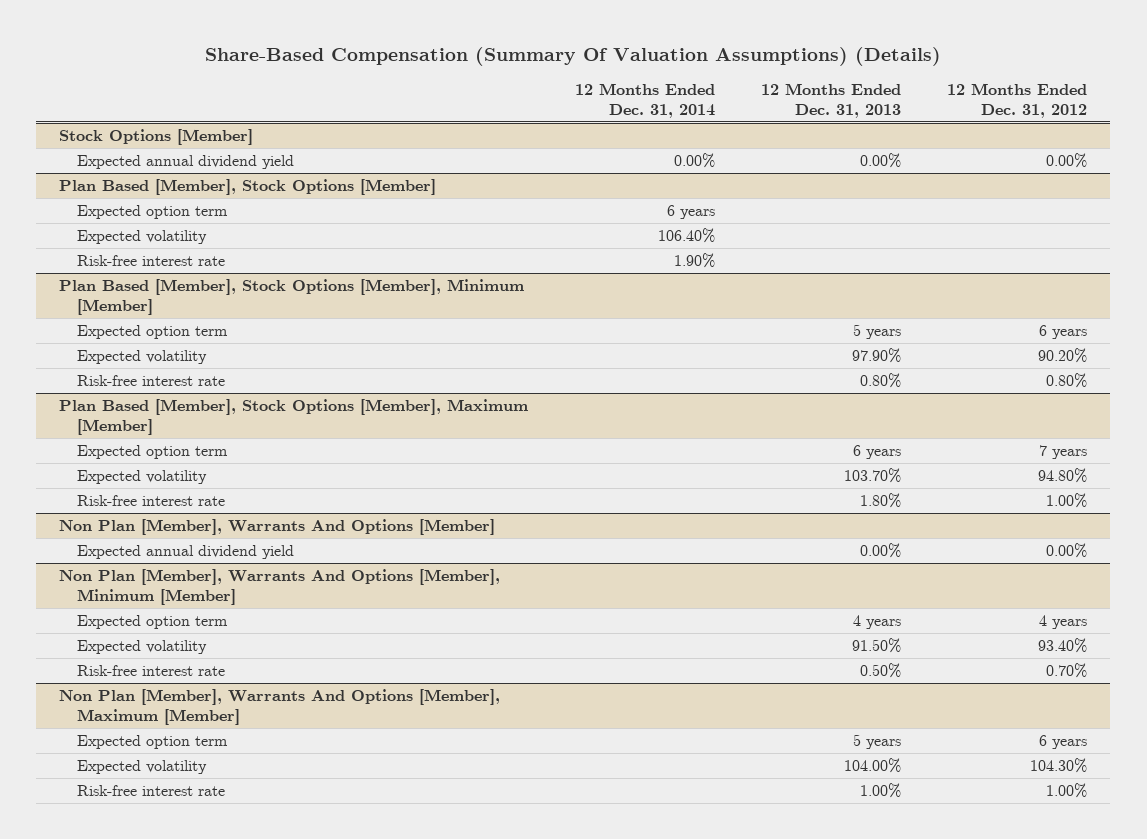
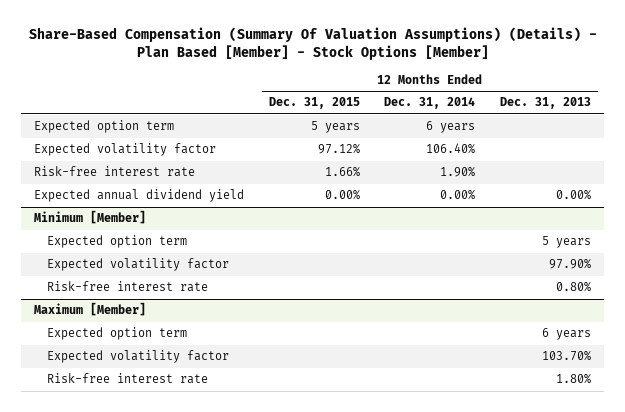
[205,46,942,66] Share-Based Compensation (Summary Of Valuation Assumptions) (Details) -> [28,27,597,60] Share-Based Compensation (Summary Of Valuation Assumptions) (Details) - Plan Based [Member] - Stock Options [Member]
[947,82,1088,119] 12 Months Ended Dec. 31, 2012 -> none
none -> [268,97,360,110] Dec. 31, 2015
[59,128,254,145] Stock Options [Member] -> none
[76,154,294,169] Expected annual dividend yield -> none
[59,178,437,195] Plan Based [Member], Stock Options [Member] -> none
[76,229,207,244] Expected volatility -> [33,143,216,157] Expected volatility factor
[59,278,525,316] Plan Based [Member], Stock Options [Member], Minimum [Member] -> none
none -> [33,189,244,203] Expected annual dividend yield
none -> [33,210,146,225] Minimum [Member]
[76,349,207,364] Expected volatility -> [47,258,230,272] Expected volatility factor
[59,398,529,436] Plan Based [Member], Stock Options [Member], Maximum [Member] -> none
none -> [33,302,146,317] Maximum [Member]
[76,469,207,484] Expected volatility -> [47,350,230,364] Expected volatility factor
[59,518,496,535] Non Plan [Member], Warrants And Options [Member] -> none
[76,544,294,559] Expected annual dividend yield -> none
[59,568,501,606] Non Plan [Member], Warrants And Options [Member], Minimum [Member] -> none
[76,614,228,629] Expected option term -> none
[76,639,207,654] Expected volatility -> none
[76,664,225,676] Risk-free interest rate -> none
[59,688,501,726] Non Plan [Member], Warrants And Options [Member], Maximum [Member] -> none
[76,734,228,749] Expected option term -> none
[76,759,207,774] Expected volatility -> none
[76,784,225,796] Risk-free interest rate -> none

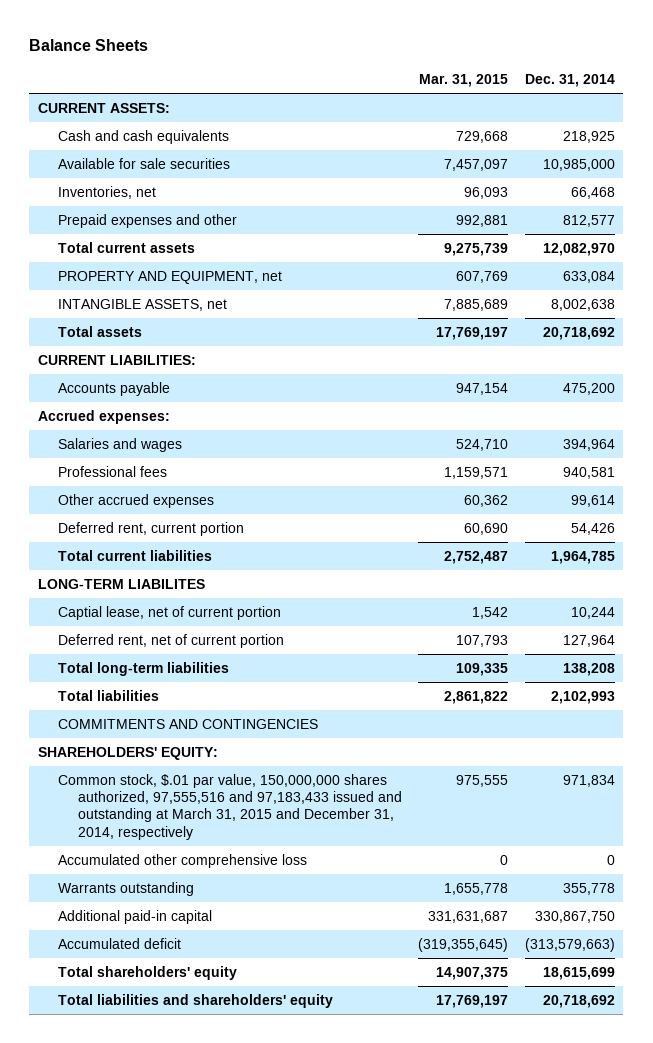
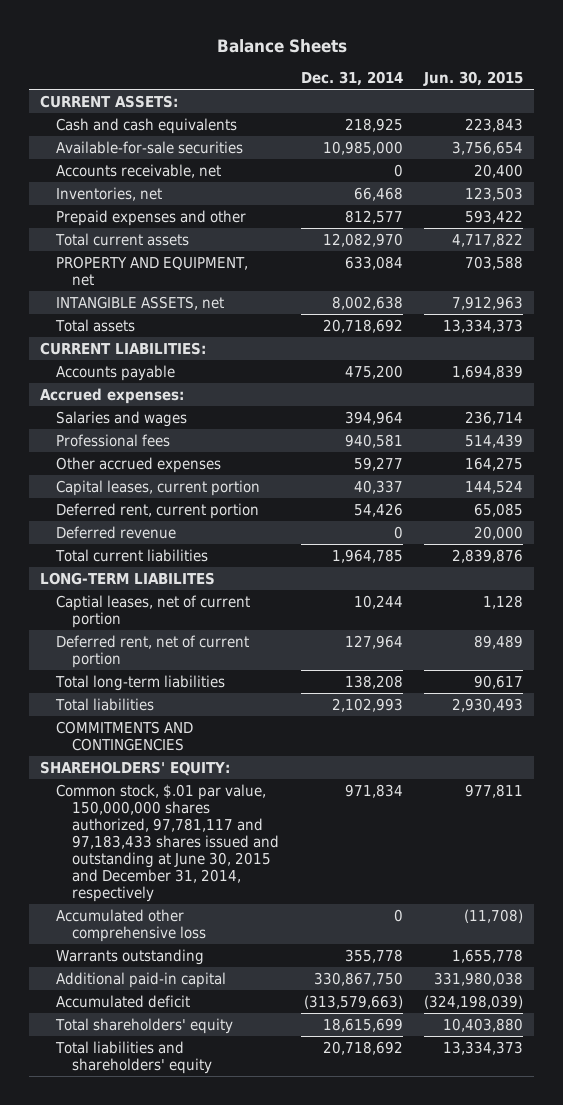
[419,74,509,88] Mar. 31, 2015 -> none
none -> [423,70,524,86] Jun. 30, 2015
[57,157,230,169] Available for sale securities -> [55,140,243,154] Available-for-sale securities
none -> [55,163,221,178] Accounts receivable, net
[570,494,615,507] 99,614 -> [353,456,403,471] 59,277
none -> [55,479,260,496] Capital leases, current portion
none -> [55,525,176,539] Deferred revenue
[57,605,281,620] Captial lease, net of current portion -> [55,594,250,628] Captial leases, net of current portion
[57,773,402,840] Common stock, $.01 par value, 150,000,000 shares authorized, 97,555,516 and 97,183,433 issued and outstanding at March 31, 2015 and December 31, 2014, respectively -> [55,783,279,902] Common stock, $.01 par value, 150,000,000 shares authorized, 97,781,117 and 97,183,433 shares issued and outstanding at June 30, 2015 and December 31, 2014, respectively

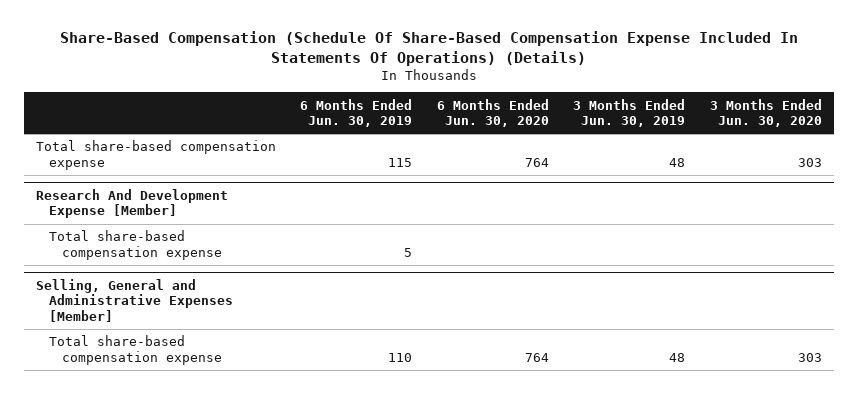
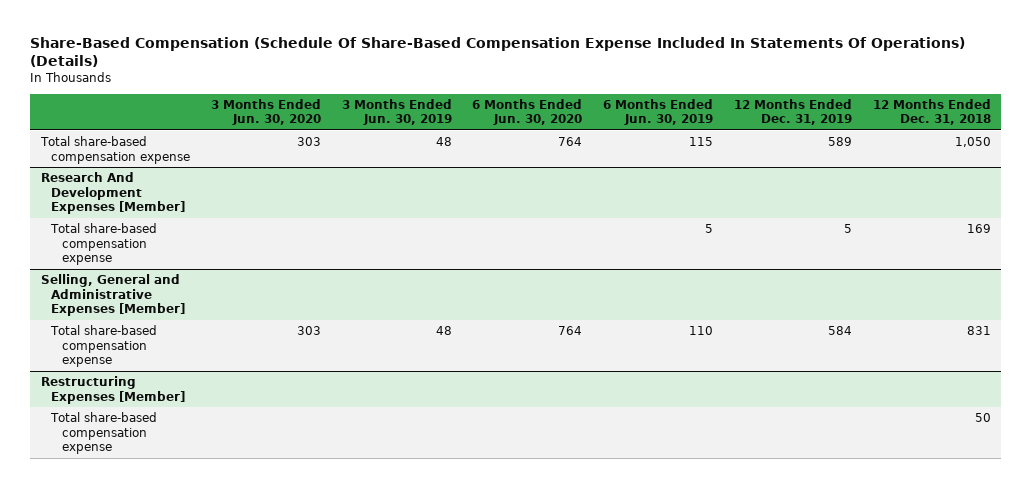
none -> [733,98,852,126] 12 Months Ended Dec. 31, 2019
none -> [872,98,991,126] 12 Months Ended Dec. 31, 2018
[35,189,228,219] Research And Development Expense [Member] -> [40,172,186,215] Research And Development Expenses [Member]
none -> [40,376,186,404] Restructuring Expenses [Member]
none -> [50,412,158,455] Total share-based compensation expense

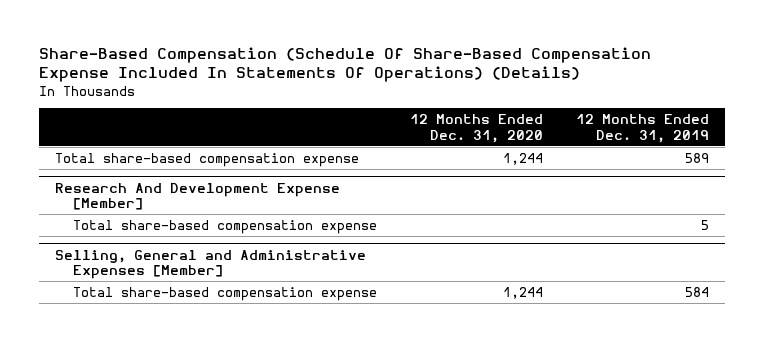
[210,98,321,126] 3 Months Ended Jun. 30, 2020 -> none
[341,98,452,126] 3 Months Ended Jun. 30, 2019 -> none
[472,98,583,126] 6 Months Ended Jun. 30, 2020 -> none
[603,98,714,126] 6 Months Ended Jun. 30, 2019 -> none
[872,98,991,126] 12 Months Ended Dec. 31, 2018 -> none
none -> [409,114,543,143] 12 Months Ended Dec. 31, 2020
[40,172,186,215] Research And Development Expenses [Member] -> [55,182,341,210] Research And Development Expense [Member]
[40,376,186,404] Restructuring Expenses [Member] -> none
[50,412,158,455] Total share-based compensation expense -> none

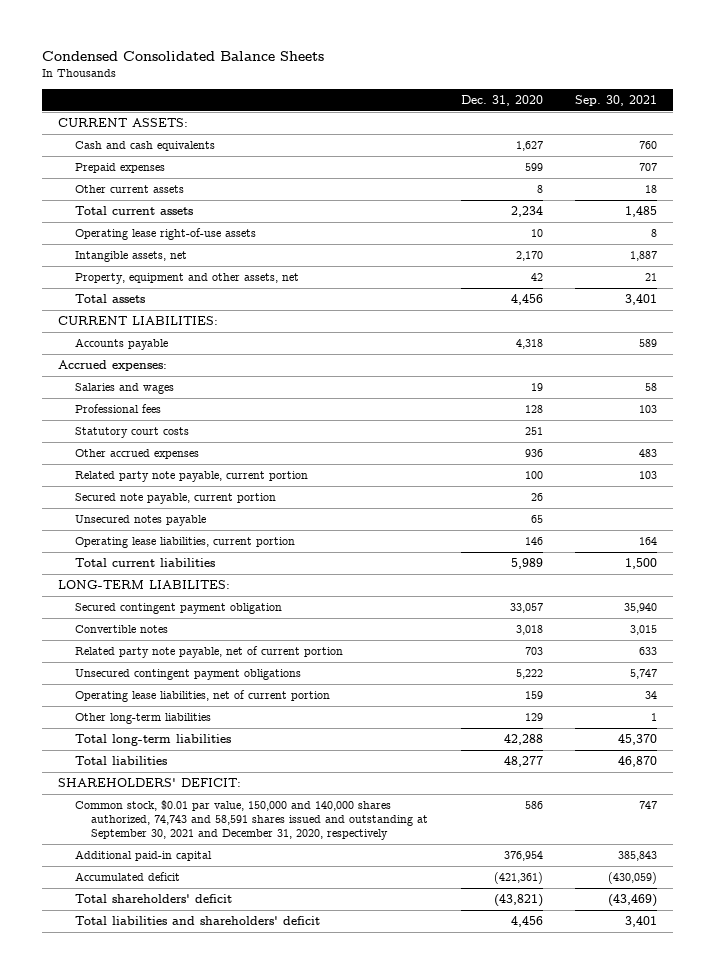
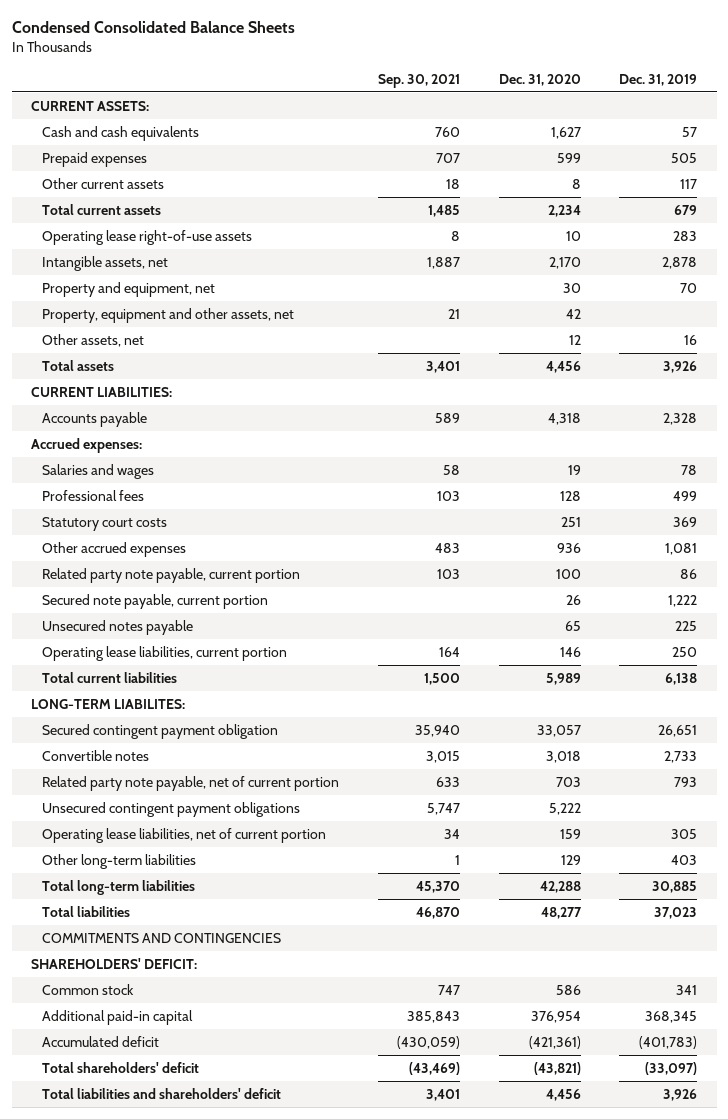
none -> [619,73,698,86] Dec. 31, 2019
none -> [41,281,215,297] Property and equipment, net
none -> [41,333,144,347] Other assets, net
none -> [41,932,281,943] COMMITMENTS AND CONTINGENCIES
[74,799,429,840] Common stock, $0.01 par value, 150,000 and 140,000 shares authorized, 74,743 and 58,591 shares issued and outstanding at September 30, 2021 and December 31, 2020, respectively -> [41,983,134,995] Common stock

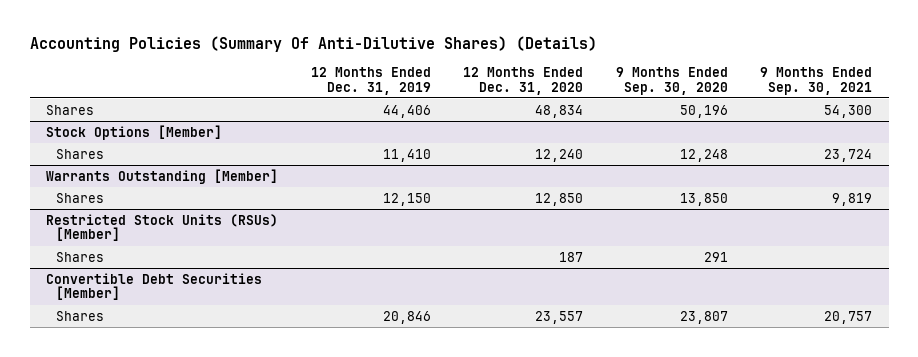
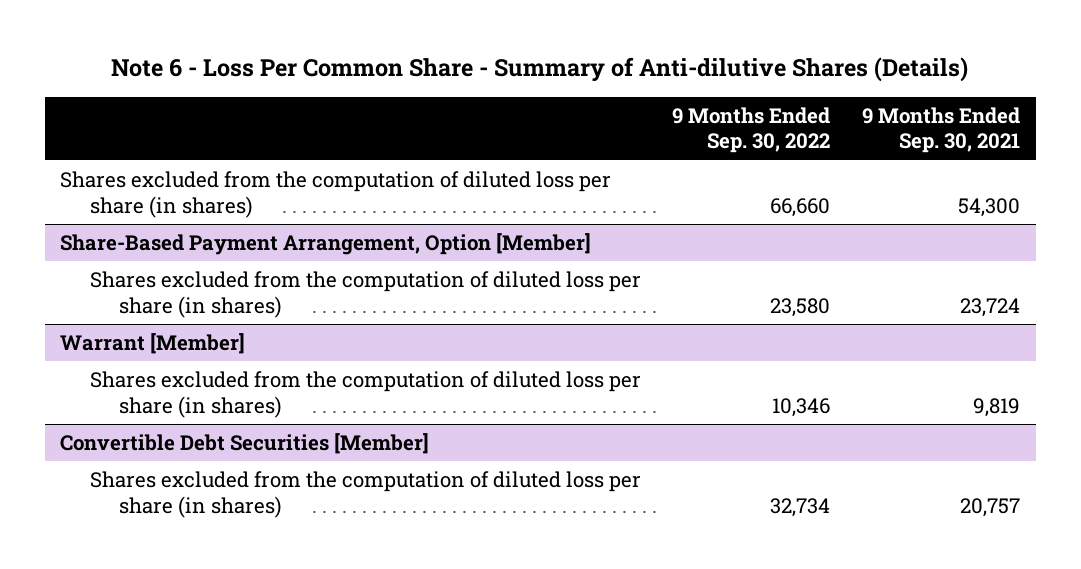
[29,35,597,52] Accounting Policies (Summary Of Anti-Dilutive Shares) (Details) -> [111,57,969,83] Note 6 - Loss Per Common Share - Summary of Anti-dilutive Shares (Details)
[310,66,431,95] 12 Months Ended Dec. 31, 2019 -> none
[463,66,584,95] 12 Months Ended Dec. 31, 2020 -> none
[615,66,728,95] 9 Months Ended Sep. 30, 2020 -> none
none -> [672,106,831,154] 9 Months Ended Sep. 30, 2022
[45,213,278,242] Restricted Stock Units (RSUs) [Member] -> none
[56,251,105,262] Shares -> none
[45,104,94,115] Shares -> [60,171,612,218] Shares excluded from the computation of diluted loss per share (in shares)
[45,124,222,140] Stock Options [Member] -> [60,233,592,256] Share-Based Payment Arrangement, Option [Member]
[56,148,105,159] Shares -> [89,271,641,318] Shares excluded from the computation of diluted loss per share (in shares)
[45,168,278,184] Warrants Outstanding [Member] -> [60,333,246,355] Warrant [Member]
[56,192,105,203] Shares -> [89,371,641,418] Shares excluded from the computation of diluted loss per share (in shares)
[56,310,105,321] Shares -> [89,471,641,518] Shares excluded from the computation of diluted loss per share (in shares)

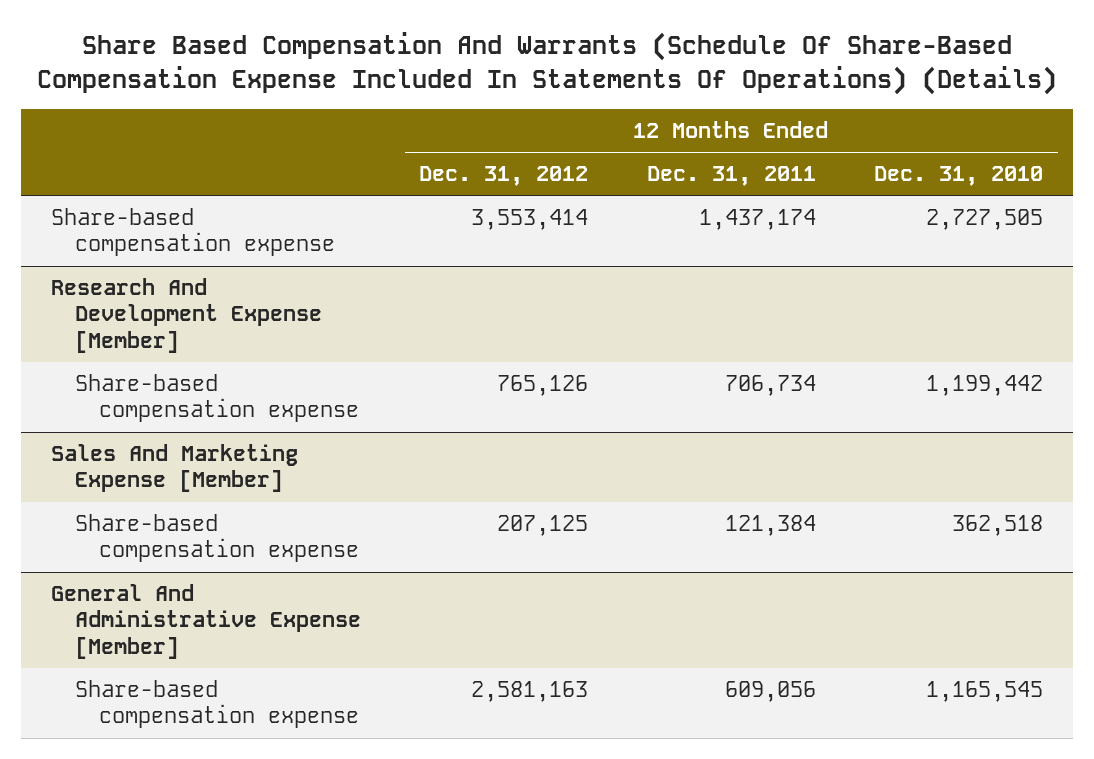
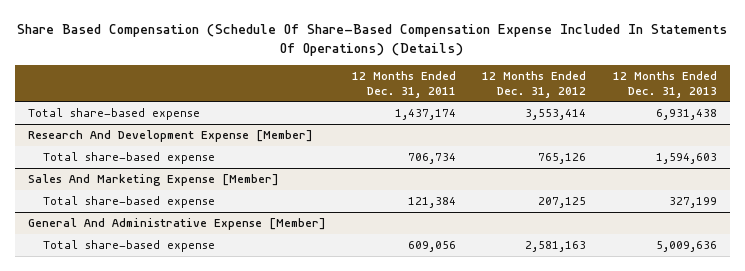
[37,32,1058,95] Share Based Compensation And Warrants (Schedule Of Share-Based Compensation Expense Included In Statements Of Operations) (Details) -> [17,23,728,56] Share Based Compensation (Schedule Of Share-Based Compensation Expense Included In Statements Of Operations) (Details)
[874,166,1044,187] Dec. 31, 2010 -> none
none -> [612,71,717,98] 12 Months Ended Dec. 31, 2013
[50,208,335,257] Share-based compensation expense -> [28,108,201,121] Total share-based expense
[74,374,360,423] Share-based compensation expense -> [43,152,216,165] Total share-based expense
[74,514,360,563] Share-based compensation expense -> [43,196,216,209] Total share-based expense
[74,680,360,729] Share-based compensation expense -> [43,240,216,253] Total share-based expense

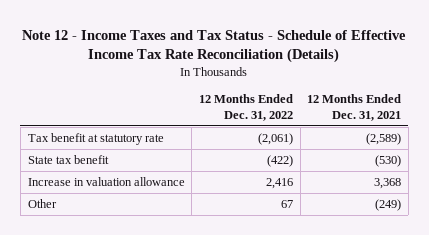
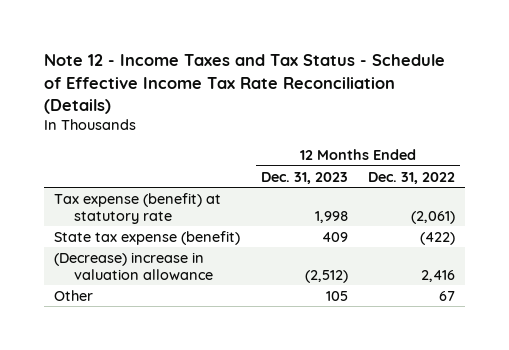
[307,94,402,121] 12 Months Ended Dec. 31, 2021 -> none
none -> [260,171,348,184] Dec. 31, 2023
[27,133,164,146] Tax benefit at statutory rate -> [54,192,222,224] Tax expense (benefit) at statutory rate
[27,155,109,165] State tax benefit -> [54,230,241,245] State tax expense (benefit)
[27,177,185,187] Increase in valuation allowance -> [54,251,214,280] (Decrease) increase in valuation allowance

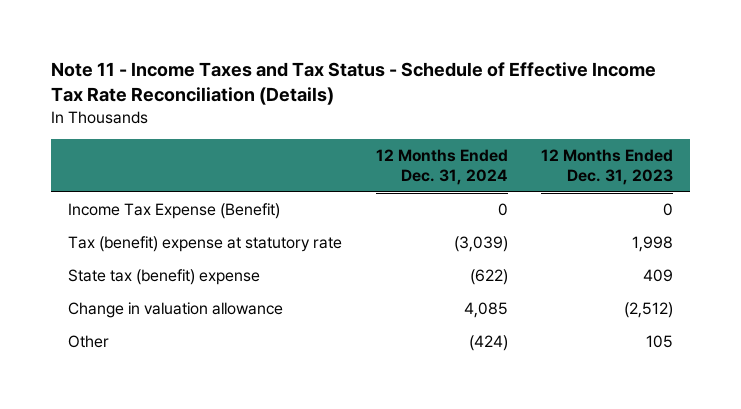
[44,54,446,115] Note 12 - Income Taxes and Tax Status - Schedule of Effective Income Tax Rate Reconciliation (Details) -> [51,62,657,106] Note 11 - Income Taxes and Tax Status - Schedule of Effective Income Tax Rate Reconciliation (Details)
[368,171,456,184] Dec. 31, 2022 -> none
none -> [375,149,508,186] 12 Months Ended Dec. 31, 2024
none -> [68,203,281,220] Income Tax Expense (Benefit)
[54,192,222,224] Tax expense (benefit) at statutory rate -> [68,236,343,253] Tax (benefit) expense at statutory rate
[54,230,241,245] State tax expense (benefit) -> [68,269,261,286] State tax (benefit) expense
[54,251,214,280] (Decrease) increase in valuation allowance -> [68,302,284,319] Change in valuation allowance

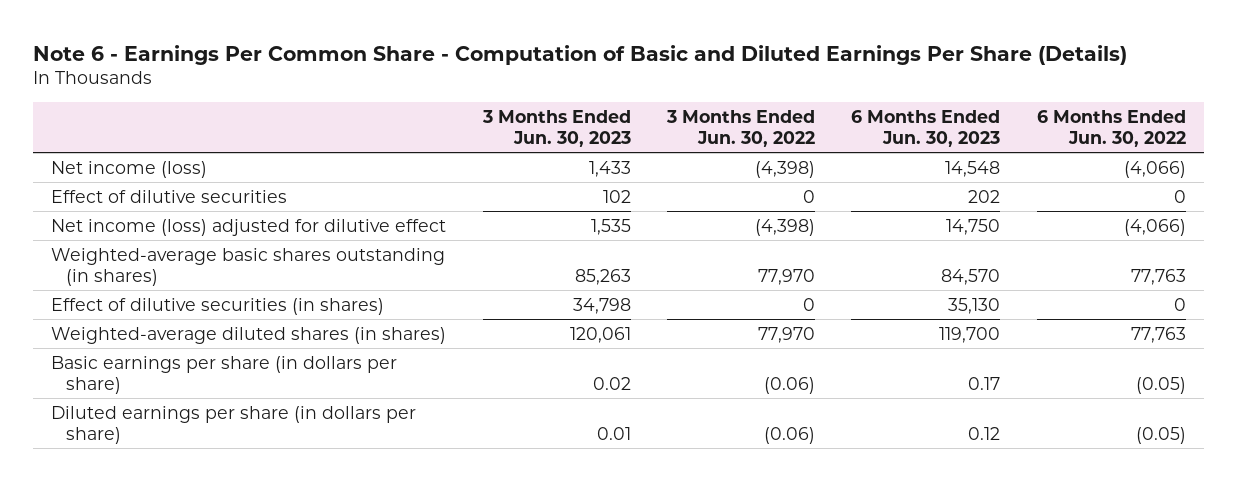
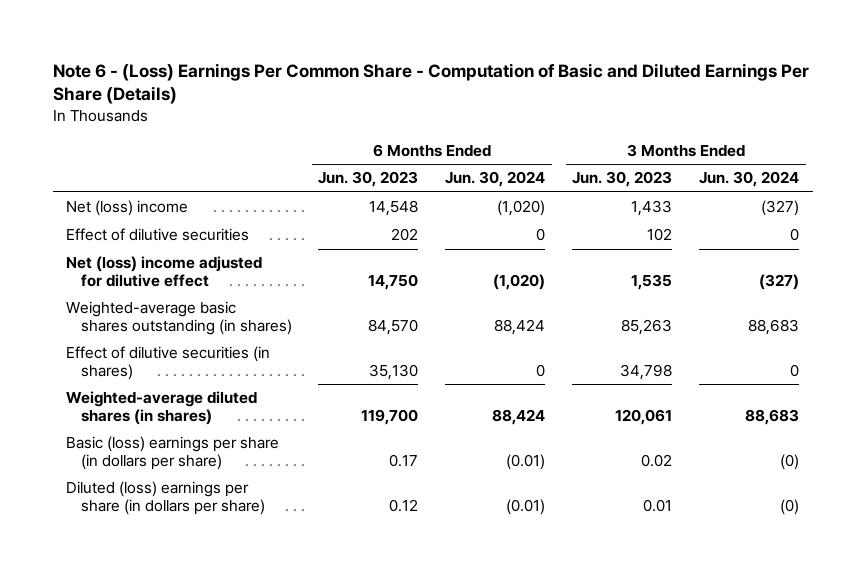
[33,44,1128,65] Note 6 - Earnings Per Common Share - Computation of Basic and Diluted Earnings Per Share (Details) -> [52,62,809,105] Note 6 - (Loss) Earnings Per Common Share - Computation of Basic and Diluted Earnings Per Share (Details)
[666,109,816,147] 3 Months Ended Jun. 30, 2022 -> none
[1036,109,1186,147] 6 Months Ended Jun. 30, 2022 -> none
none -> [445,171,546,188] Jun. 30, 2024
none -> [699,171,800,188] Jun. 30, 2024
[51,160,208,178] Net income (loss) -> [66,200,189,217] Net (loss) income
[51,218,447,236] Net income (loss) adjusted for dilutive effect -> [66,256,263,287] Net (loss) income adjusted for dilutive effect
[51,355,398,395] Basic earnings per share (in dollars per share) -> [66,436,280,470] Basic (loss) earnings per share (in dollars per share)
[51,405,417,445] Diluted earnings per share (in dollars per share) -> [66,481,265,515] Diluted (loss) earnings per share (in dollars per share)

